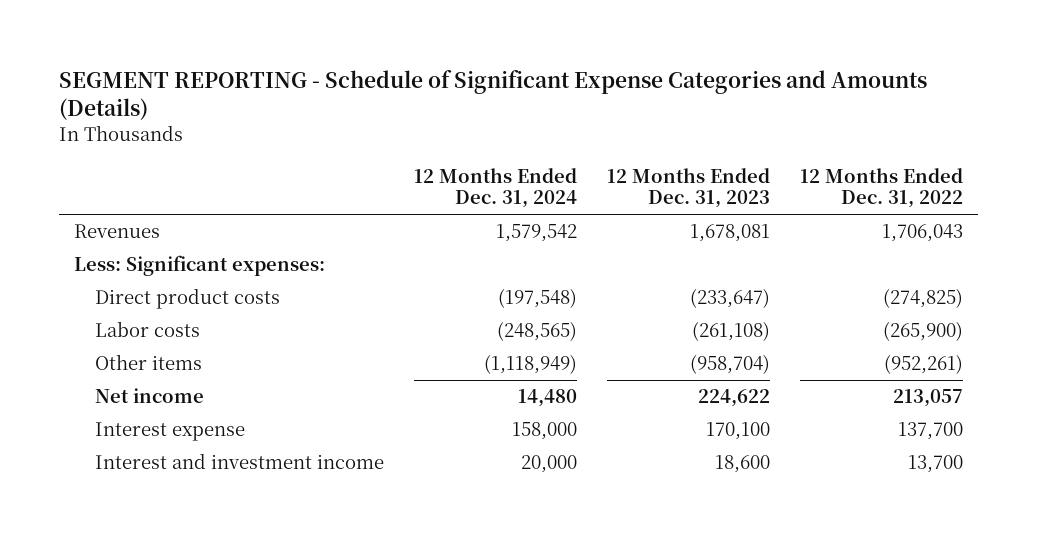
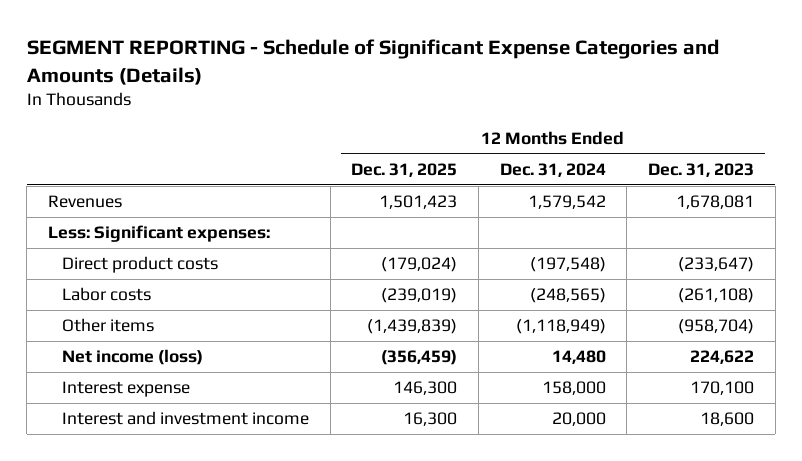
[800,167,964,209] 12 Months Ended Dec. 31, 2022 -> none
none -> [351,163,458,178] Dec. 31, 2025
[94,388,204,404] Net income -> [62,349,204,366] Net income (loss)

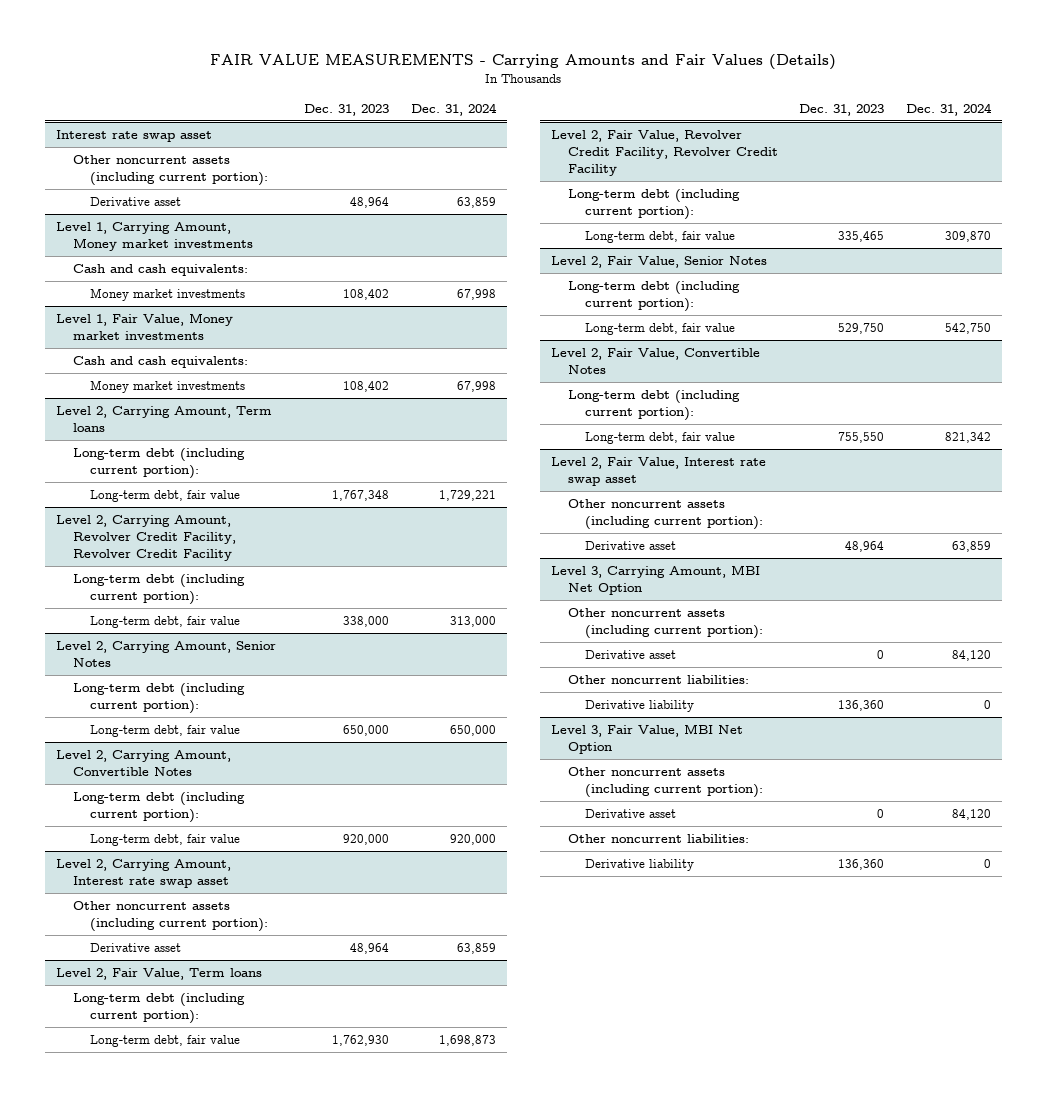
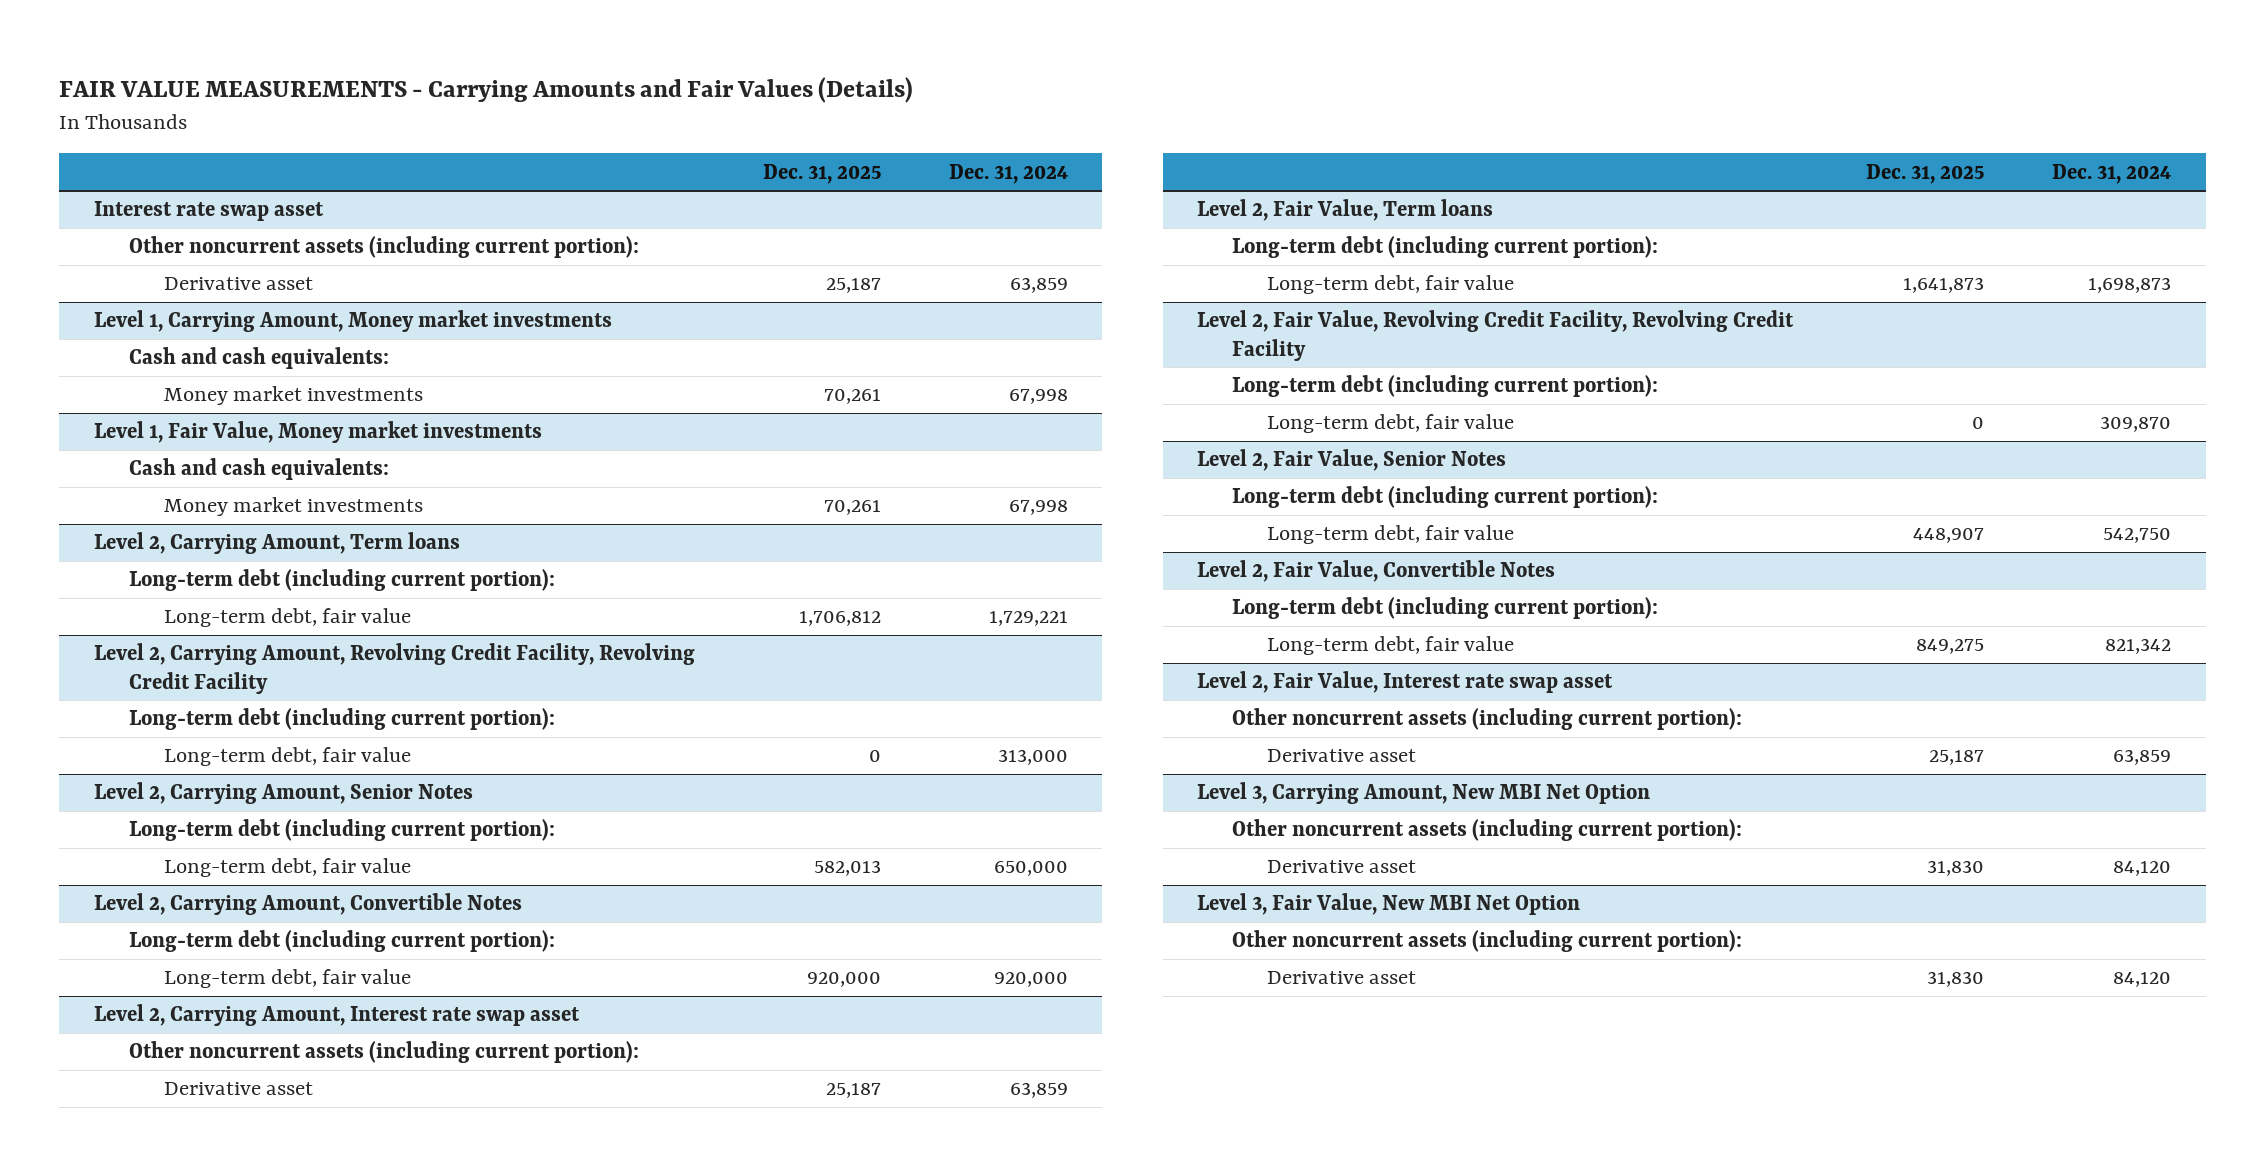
[304,103,390,116] Dec. 31, 2023 -> none
none -> [762,163,881,184] Dec. 31, 2025
[55,514,236,561] Level 2, Carrying Amount, Revolver Credit Facility, Revolver Credit Facility -> [93,643,695,694] Level 2, Carrying Amount, Revolving Credit Facility, Revolving Credit Facility
[550,129,778,176] Level 2, Fair Value, Revolver Credit Facility, Revolver Credit Facility -> [1196,310,1794,361] Level 2, Fair Value, Revolving Credit Facility, Revolving Credit Facility
[550,564,760,595] Level 3, Carrying Amount, MBI Net Option -> [1196,782,1650,805] Level 3, Carrying Amount, New MBI Net Option
[567,674,749,684] Other noncurrent liabilities: -> none
[585,699,695,712] Derivative liability -> none
[550,723,743,754] Level 3, Fair Value, MBI Net Option -> [1196,893,1580,916] Level 3, Fair Value, New MBI Net Option
[567,833,749,843] Other noncurrent liabilities: -> none
[585,858,695,871] Derivative liability -> none

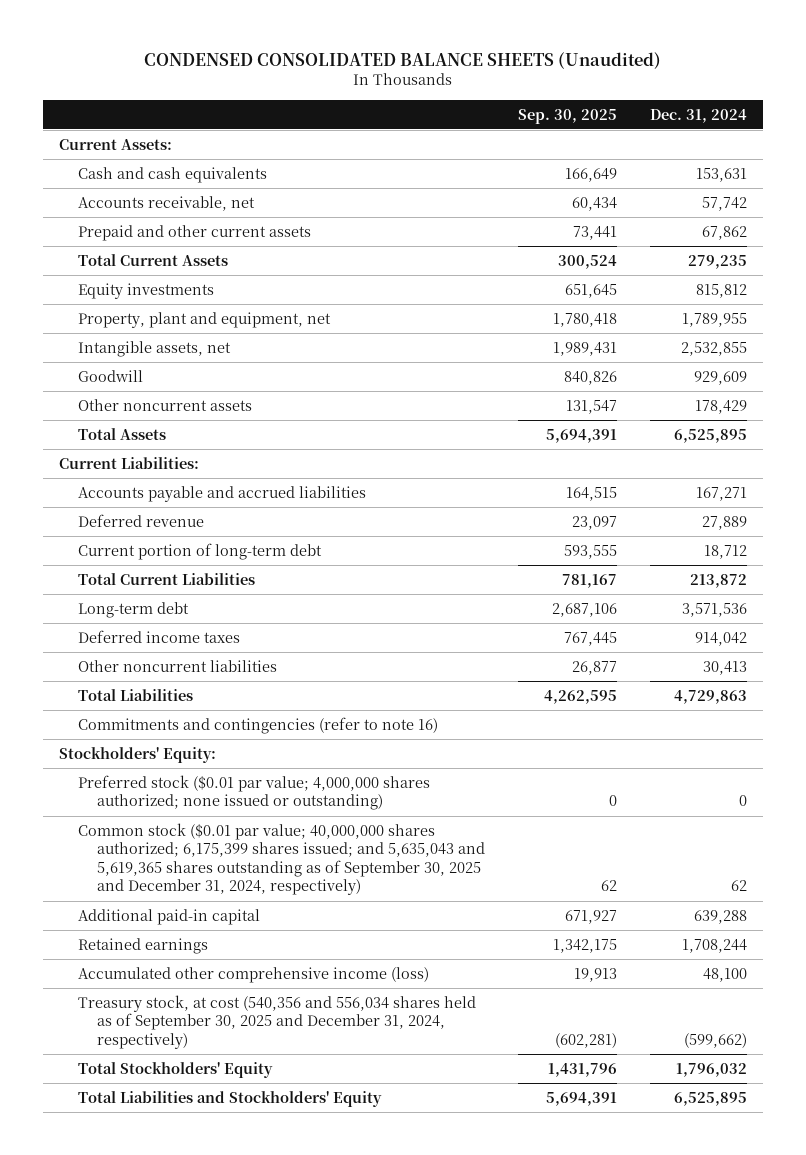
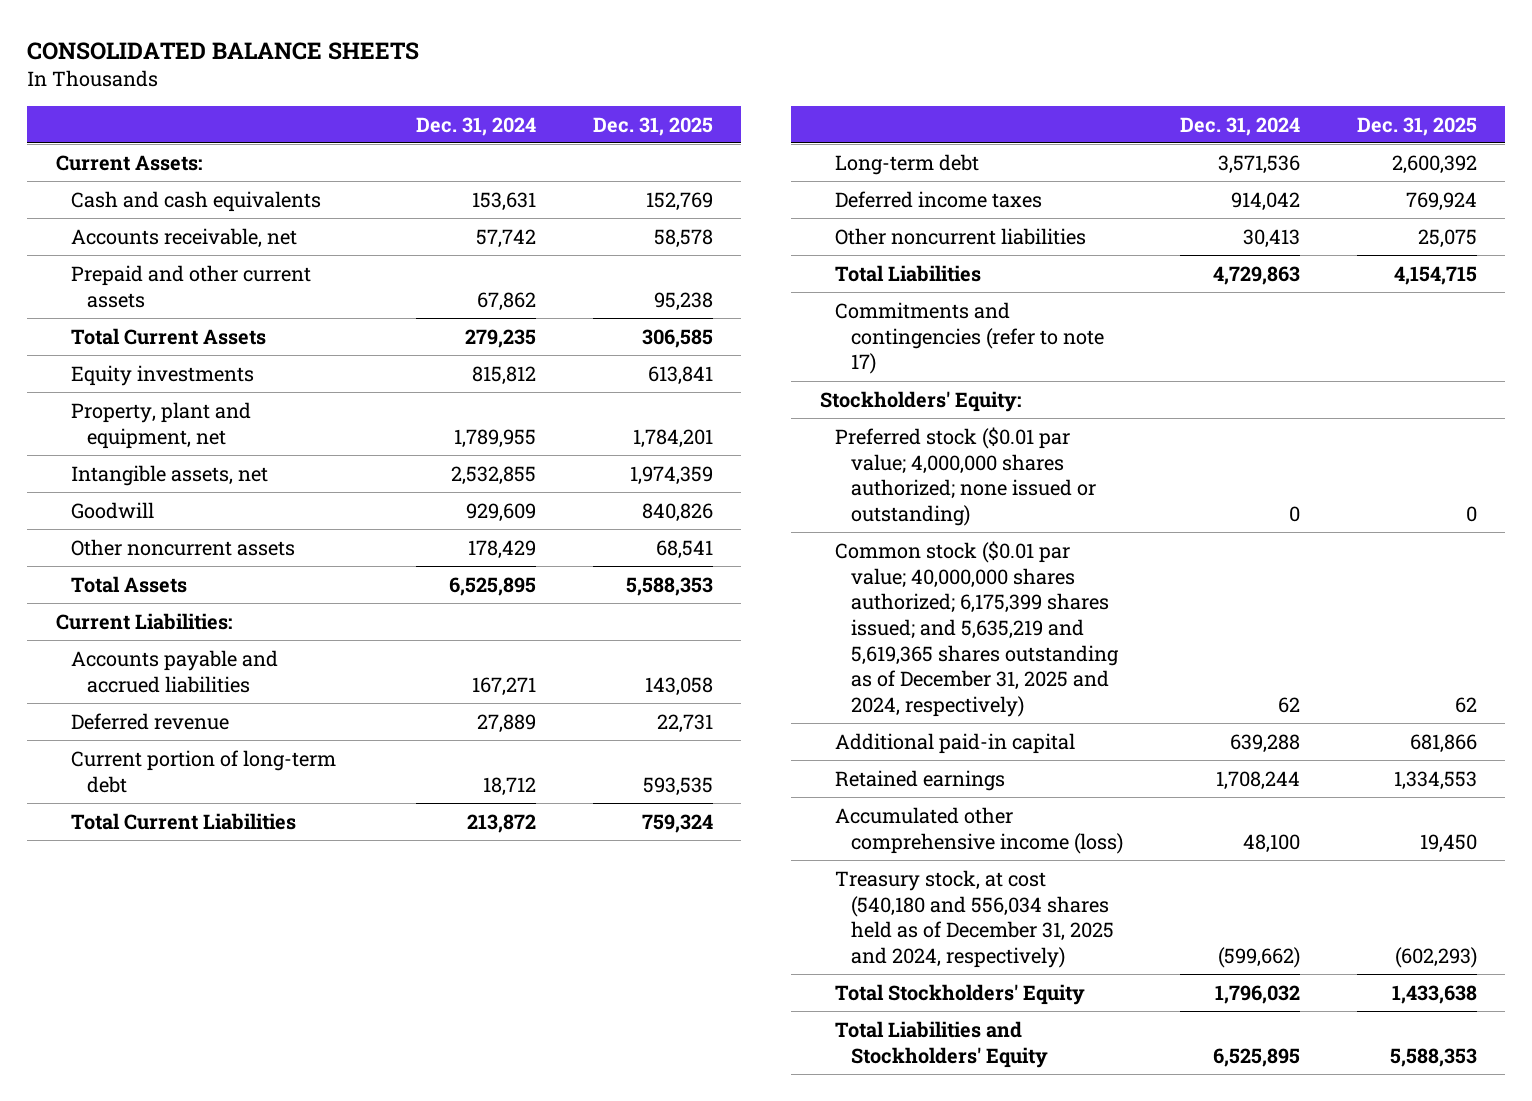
[144,51,662,69] CONDENSED CONSOLIDATED BALANCE SHEETS (Unaudited) -> [27,41,420,60] CONSOLIDATED BALANCE SHEETS
[518,108,618,124] Sep. 30, 2025 -> none
none -> [592,116,713,136] Dec. 31, 2025
[78,716,439,734] Commitments and contingencies (refer to note 16) -> [835,301,1105,375] Commitments and contingencies (refer to note 17)
[78,822,486,896] Common stock ($0.01 par value; 40,000,000 shares authorized; 6,175,399 shares issued; and 5,635,043 and 5,619,365 shares outstanding as of September 30, 2025 and December 31, 2024, respectively) -> [835,540,1120,717] Common stock ($0.01 par value; 40,000,000 shares authorized; 6,175,399 shares issued; and 5,635,219 and 5,619,365 shares outstanding as of December 31, 2025 and 2024, respectively)
[78,994,477,1049] Treasury stock, at cost (540,356 and 556,034 shares held as of September 30, 2025 and December 31, 2024, respectively) -> [835,869,1115,968] Treasury stock, at cost (540,180 and 556,034 shares held as of December 31, 2025 and 2024, respectively)

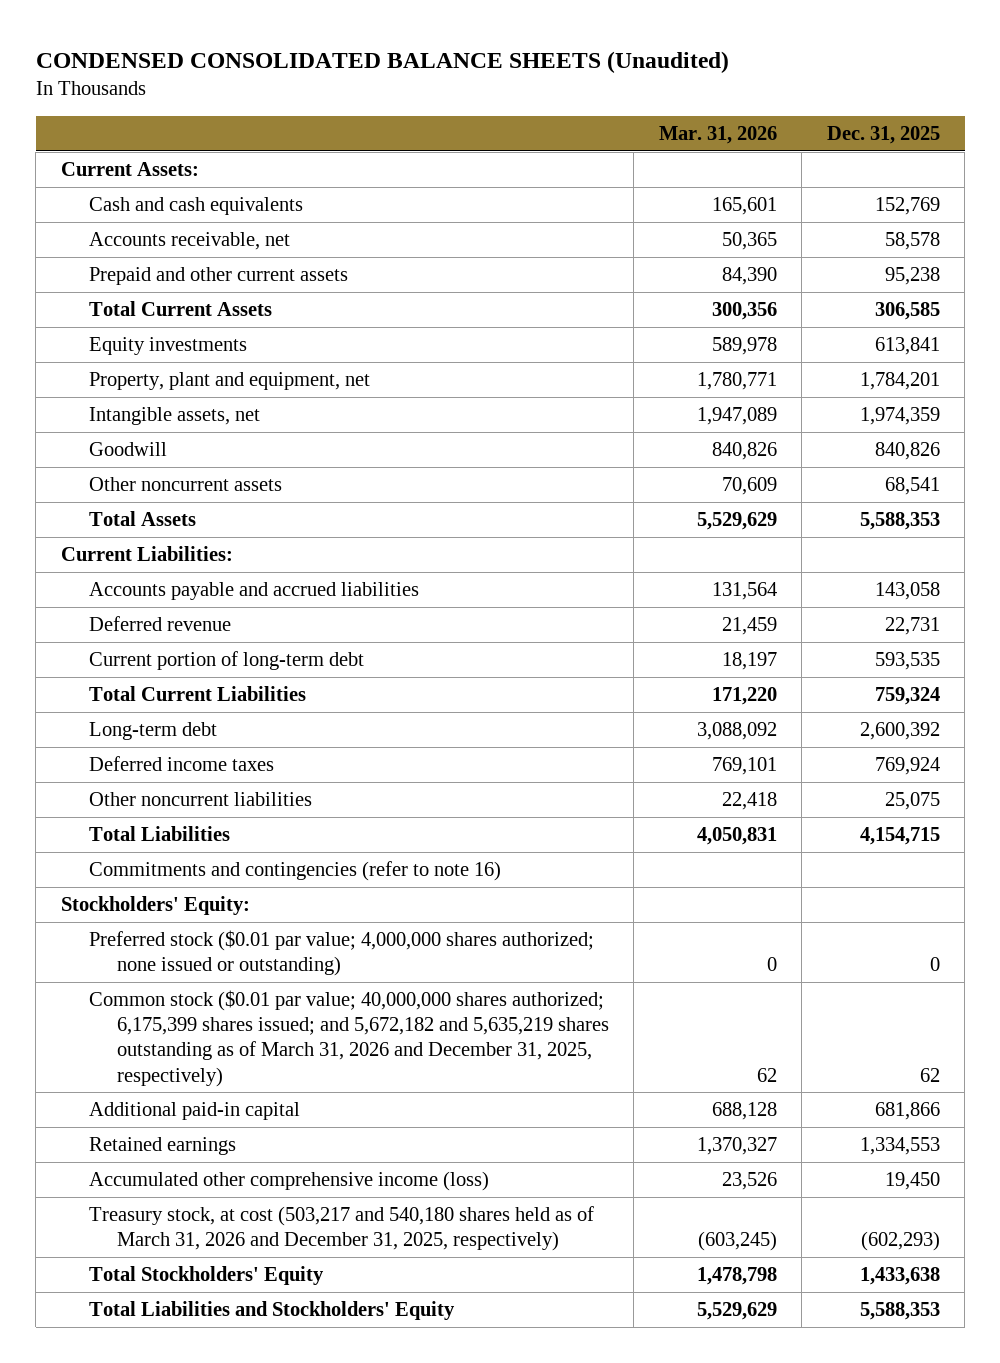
[27,41,420,60] CONSOLIDATED BALANCE SHEETS -> [35,50,729,73] CONDENSED CONSOLIDATED BALANCE SHEETS (Unaudited)
[415,116,536,136] Dec. 31, 2024 -> none
none -> [658,126,777,145] Mar. 31, 2026
[835,301,1105,375] Commitments and contingencies (refer to note 17) -> [88,861,501,882] Commitments and contingencies (refer to note 16)
[835,540,1120,717] Common stock ($0.01 par value; 40,000,000 shares authorized; 6,175,399 shares issued; and 5,635,219 and 5,619,365 shares outstanding as of December 31, 2025 and 2024, respectively) -> [88,990,609,1087] Common stock ($0.01 par value; 40,000,000 shares authorized; 6,175,399 shares issued; and 5,672,182 and 5,635,219 shares outstanding as of March 31, 2026 and December 31, 2025, respectively)
[835,869,1115,968] Treasury stock, at cost (540,180 and 556,034 shares held as of December 31, 2025 and 2024, respectively) -> [88,1206,594,1252] Treasury stock, at cost (503,217 and 540,180 shares held as of March 31, 2026 and December 31, 2025, respectively)

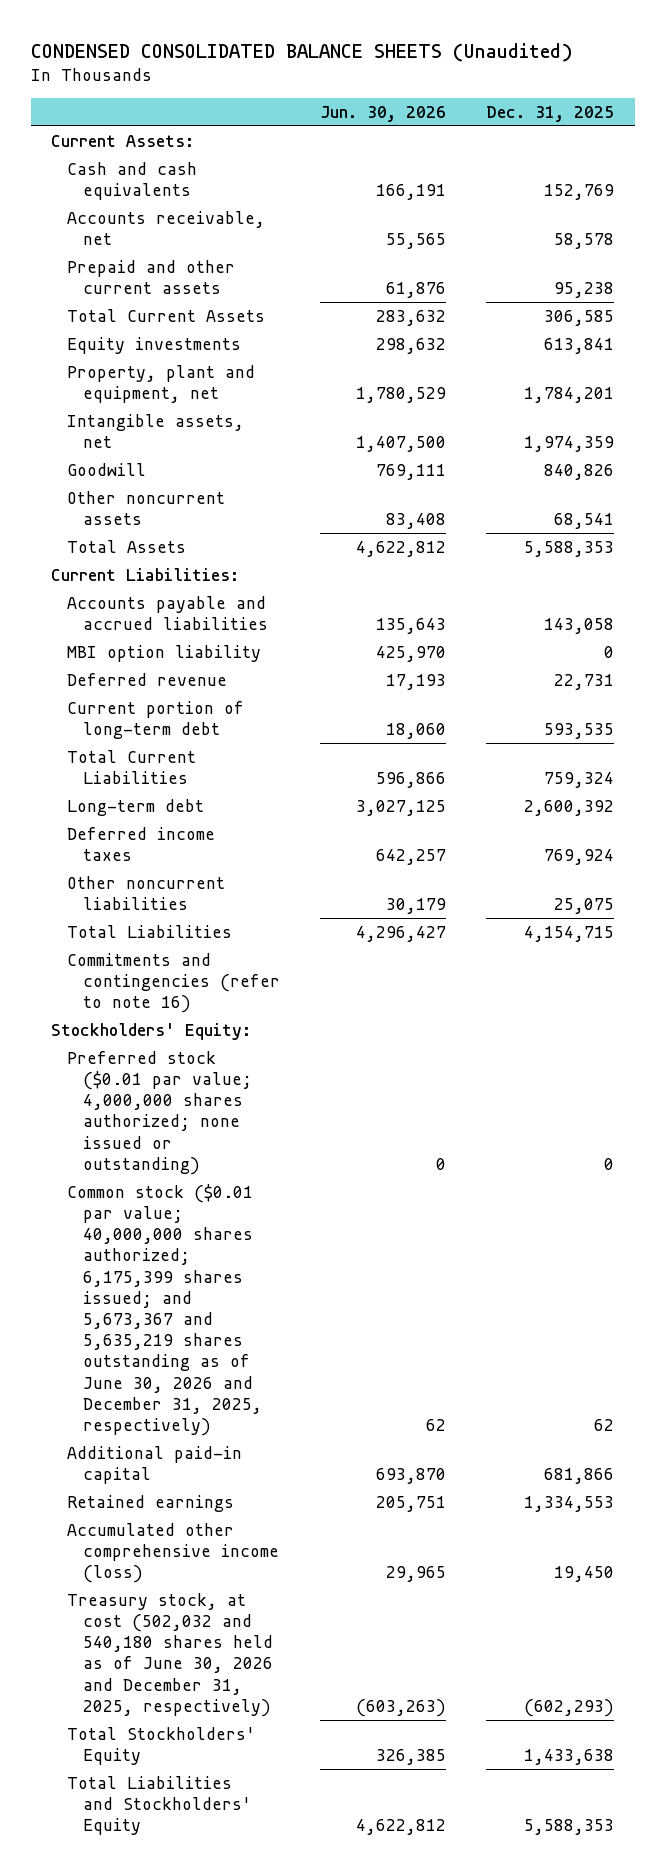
[658,126,777,145] Mar. 31, 2026 -> none
none -> [319,106,446,123] Jun. 30, 2026
none -> [66,644,261,662] MBI option liability
[88,990,609,1087] Common stock ($0.01 par value; 40,000,000 shares authorized; 6,175,399 shares issued; and 5,672,182 and 5,635,219 shares outstanding as of March 31, 2026 and December 31, 2025, respectively) -> [66,1183,262,1436] Common stock ($0.01 par value; 40,000,000 shares authorized; 6,175,399 shares issued; and 5,673,367 and 5,635,219 shares outstanding as of June 30, 2026 and December 31, 2025, respectively)
[88,1206,594,1252] Treasury stock, at cost (503,217 and 540,180 shares held as of March 31, 2026 and December 31, 2025, respectively) -> [66,1592,273,1717] Treasury stock, at cost (502,032 and 540,180 shares held as of June 30, 2026 and December 31, 2025, respectively)

